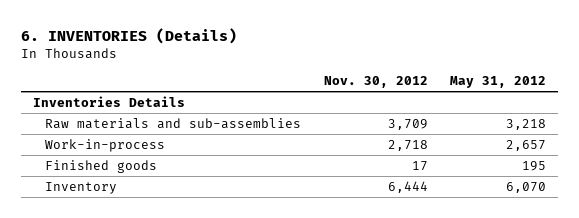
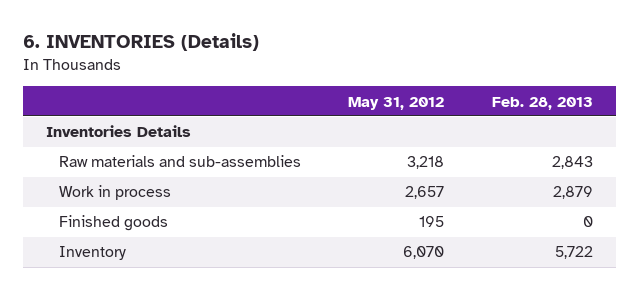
[323,76,428,89] Nov. 30, 2012 -> none
none -> [491,96,593,110] Feb. 28, 2013
[44,138,165,152] Work-in-process -> [59,185,172,201] Work in process

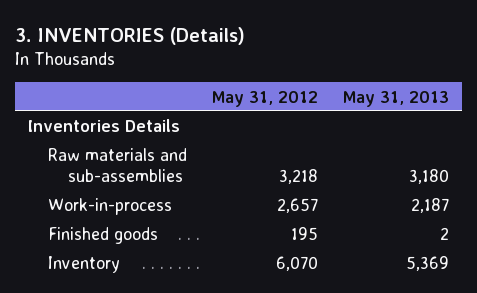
[22,32,259,51] 6. INVENTORIES (Details) -> [14,26,245,45] 3. INVENTORIES (Details)
[491,96,593,110] Feb. 28, 2013 -> none
none -> [343,90,450,107] May 31, 2013
[59,185,172,201] Work in process -> [47,198,172,216] Work-in-process

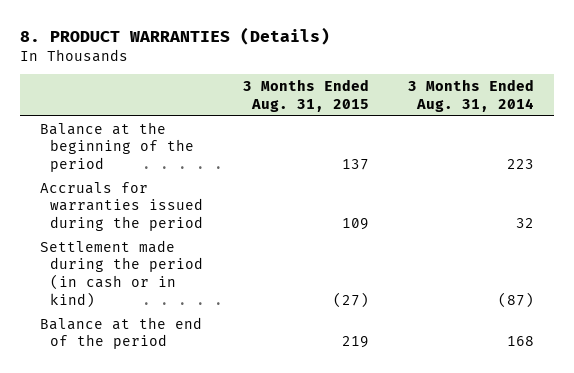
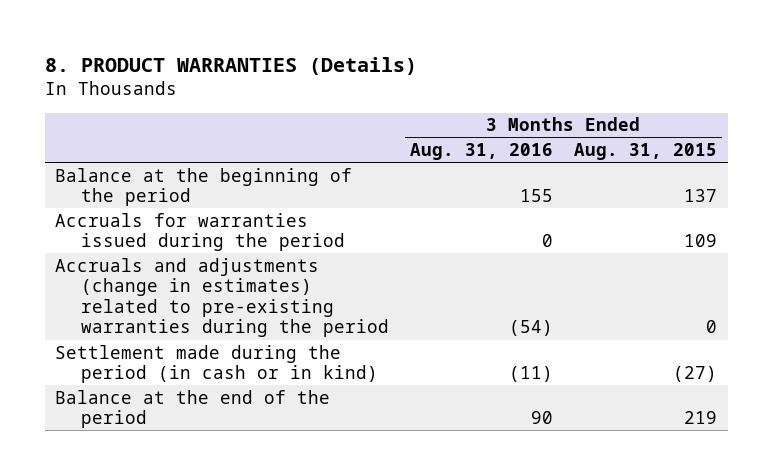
[408,79,535,112] 3 Months Ended Aug. 31, 2014 -> none
none -> [409,143,553,161] Aug. 31, 2016
none -> [55,257,389,338] Accruals and adjustments (change in estimates) related to pre-existing warranties during the period

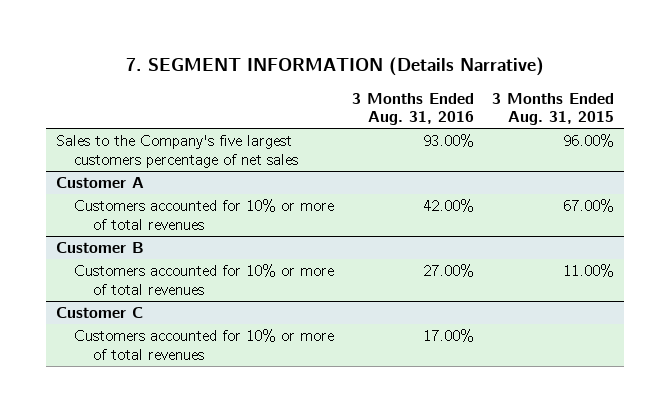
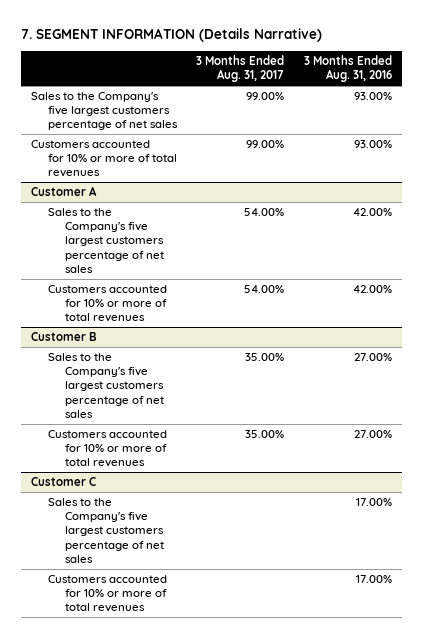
[492,92,615,126] 3 Months Ended Aug. 31, 2015 -> none
none -> [196,55,285,83] 3 Months Ended Aug. 31, 2017
none -> [31,140,177,178] Customers accounted for 10% or more of total revenues
none -> [47,208,164,273] Sales to the Company's five largest customers percentage of net sales
none -> [47,353,164,418] Sales to the Company's five largest customers percentage of net sales
none -> [47,498,164,563] Sales to the Company's five largest customers percentage of net sales

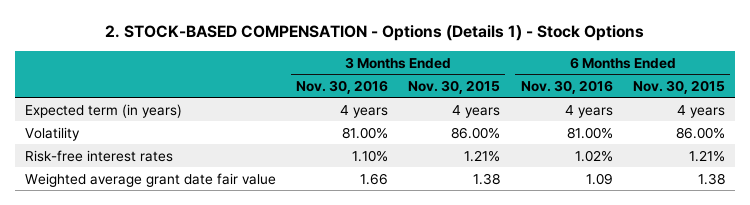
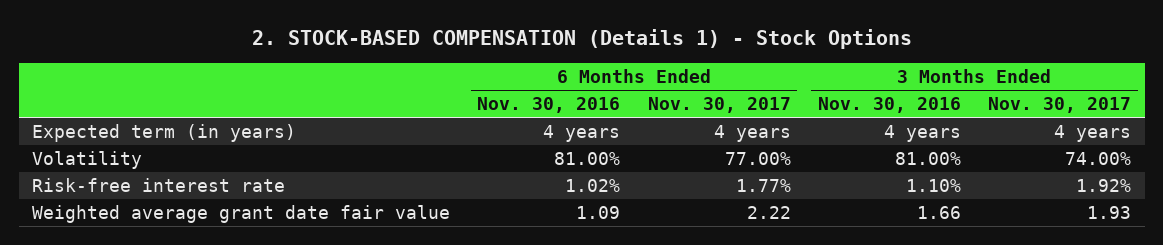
[104,24,644,41] 2. STOCK-BASED COMPENSATION - Options (Details 1) - Stock Options -> [251,29,912,50] 2. STOCK-BASED COMPENSATION (Details 1) - Stock Options
[408,79,501,94] Nov. 30, 2015 -> none
[632,79,725,94] Nov. 30, 2015 -> none
none -> [647,97,791,114] Nov. 30, 2017
none -> [987,97,1131,114] Nov. 30, 2017
[25,149,174,162] Risk-free interest rates -> [32,178,286,193] Risk-free interest rate

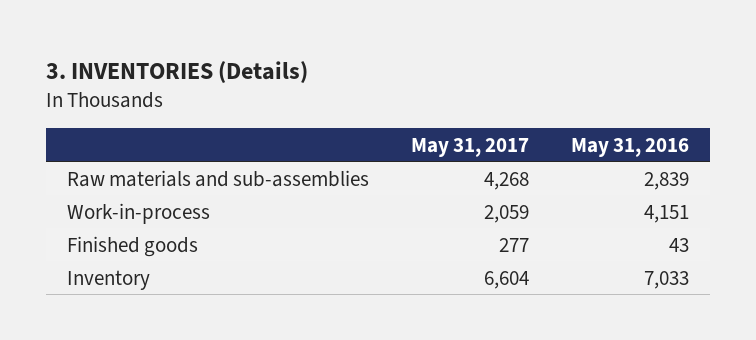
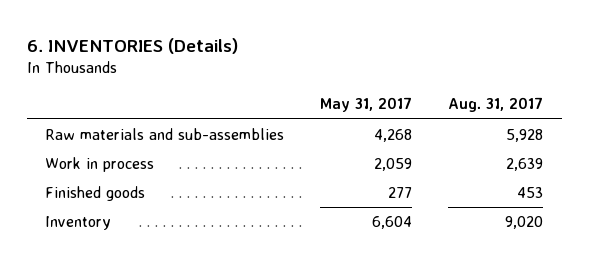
[46,60,309,83] 3. INVENTORIES (Details) -> [27,37,239,54] 6. INVENTORIES (Details)
[570,137,689,157] May 31, 2016 -> none
none -> [448,97,544,113] Aug. 31, 2017
[67,202,211,224] Work-in-process -> [45,157,155,173] Work in process

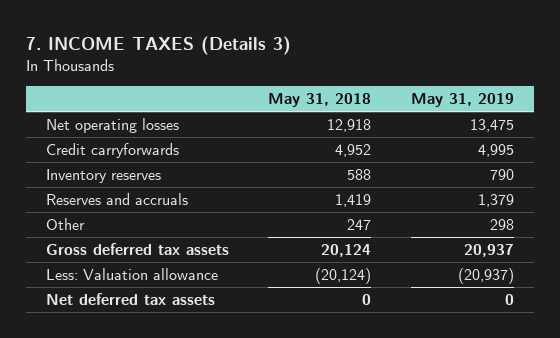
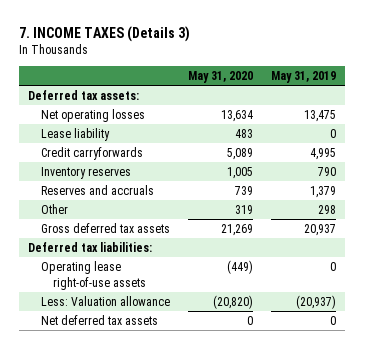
[268,92,372,107] May 31, 2018 -> none
none -> [188,71,254,84] May 31, 2020
none -> [28,89,140,100] Deferred tax assets:
none -> [40,127,110,141] Lease liability
none -> [28,241,153,252] Deferred tax liabilities:
none -> [40,260,147,290] Operating lease right-of-use assets

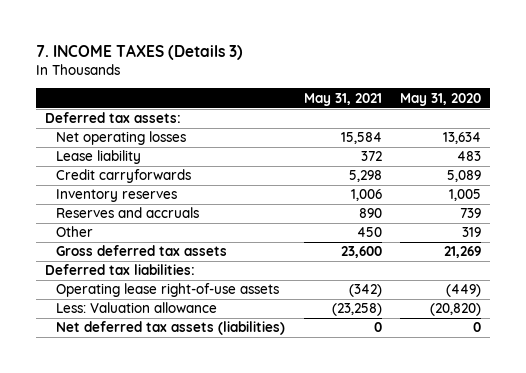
[271,71,337,84] May 31, 2019 -> none
none -> [303,92,382,106] May 31, 2021
[40,314,158,325] Net deferred tax assets -> [56,321,286,336] Net deferred tax assets (liabilities)

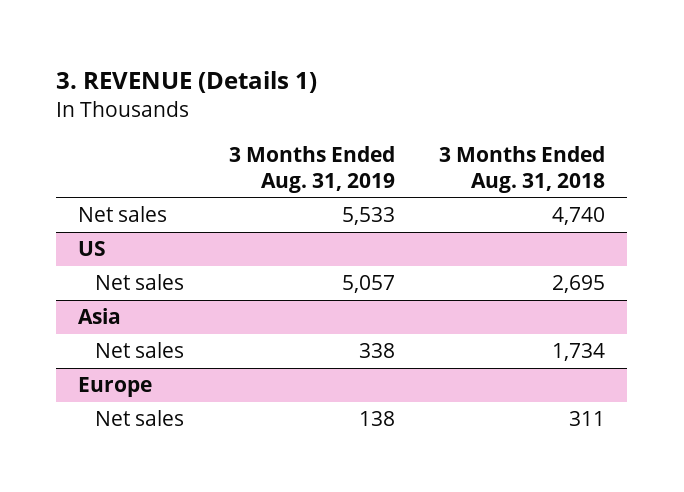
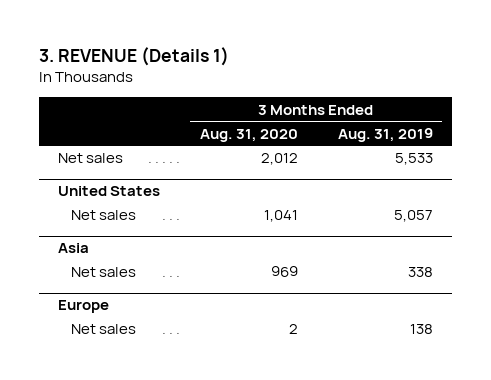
[439,146,606,193] 3 Months Ended Aug. 31, 2018 -> none
none -> [199,128,298,142] Aug. 31, 2020
[78,241,107,257] US -> [58,186,161,197] United States

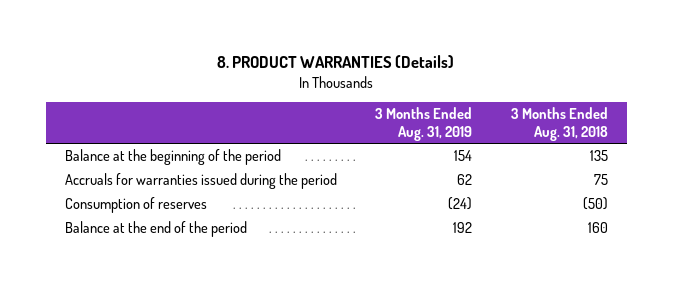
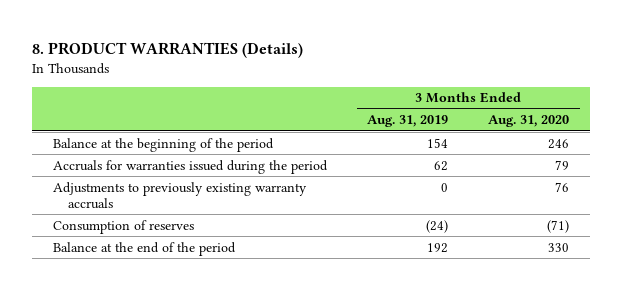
[510,107,608,141] 3 Months Ended Aug. 31, 2018 -> none
none -> [488,115,570,128] Aug. 31, 2020
none -> [52,181,307,209] Adjustments to previously existing warranty accruals

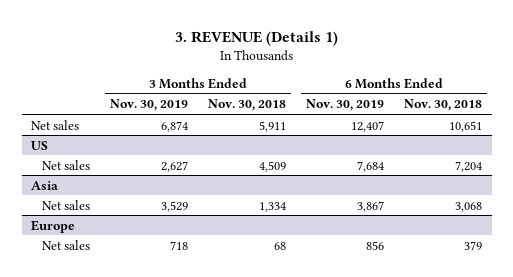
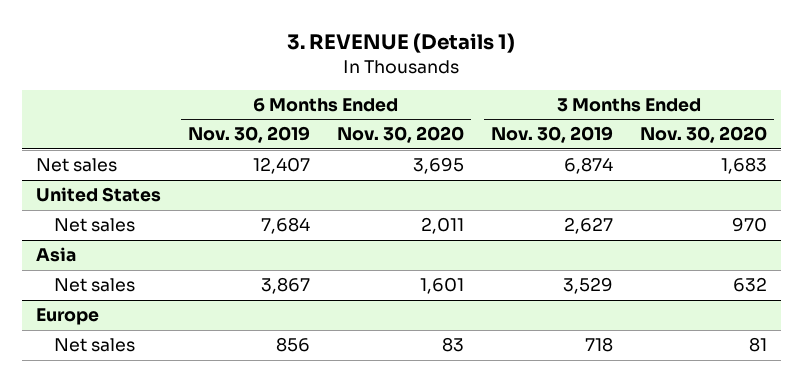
[208,99,287,112] Nov. 30, 2018 -> none
[403,99,482,112] Nov. 30, 2018 -> none
none -> [336,126,464,144] Nov. 30, 2020
none -> [640,126,768,144] Nov. 30, 2020
[31,140,49,150] US -> [35,187,161,203] United States

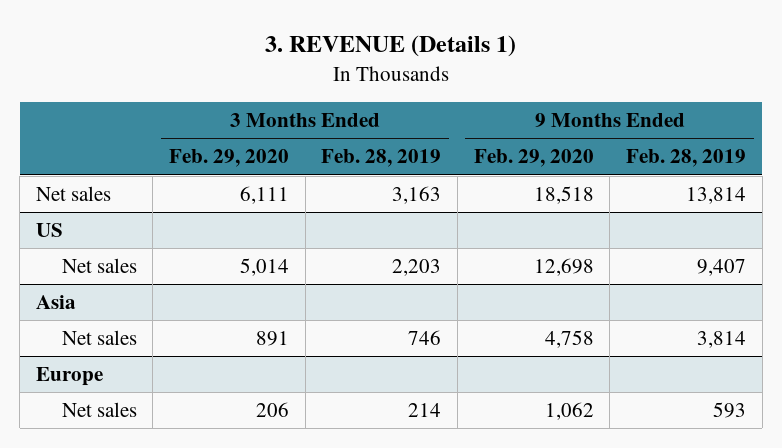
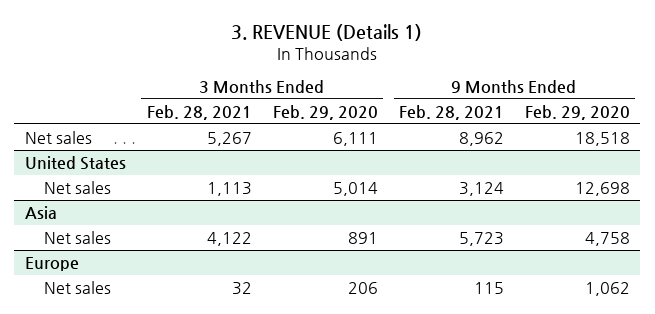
[321,149,442,168] Feb. 28, 2019 -> none
[625,149,746,168] Feb. 28, 2019 -> none
none -> [146,104,252,120] Feb. 28, 2021
none -> [398,104,504,120] Feb. 28, 2021
[35,223,63,238] US -> [24,155,126,170] United States

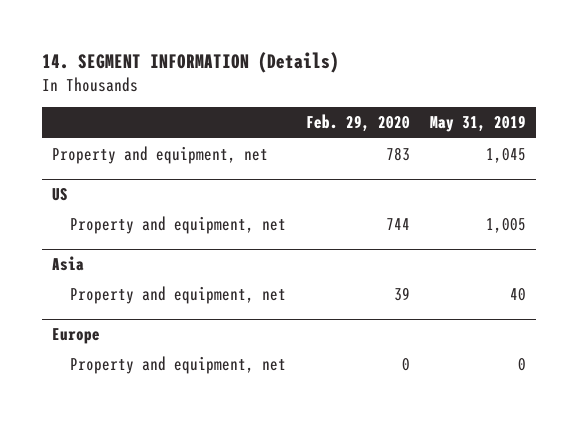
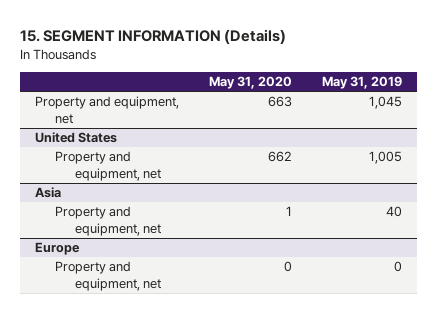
[41,51,339,73] 14. SEGMENT INFORMATION (Details) -> [20,28,287,44] 15. SEGMENT INFORMATION (Details)
[306,114,411,133] Feb. 29, 2020 -> none
none -> [208,76,292,90] May 31, 2020
[51,188,68,202] US -> [35,132,118,144] United States

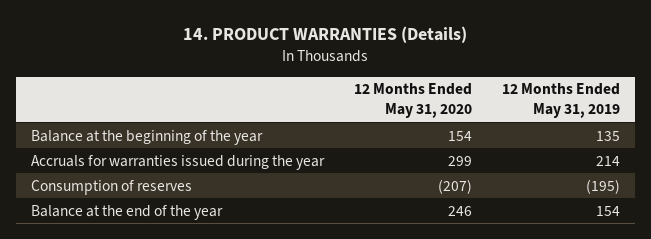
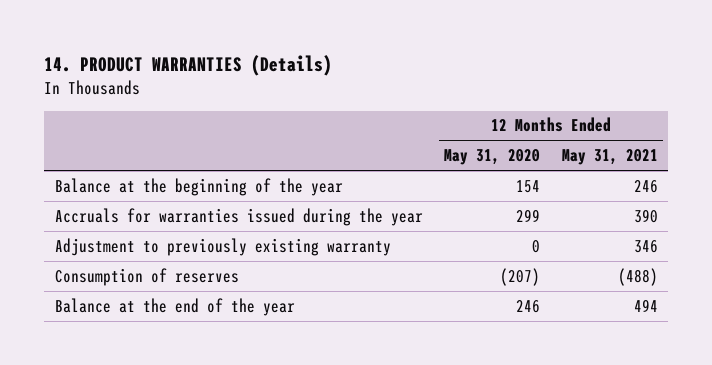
[502,83,621,119] 12 Months Ended May 31, 2019 -> none
none -> [561,149,658,166] May 31, 2021
none -> [54,237,391,256] Adjustment to previously existing warranty

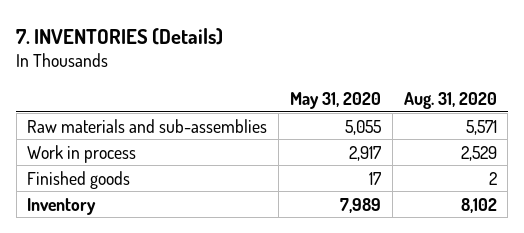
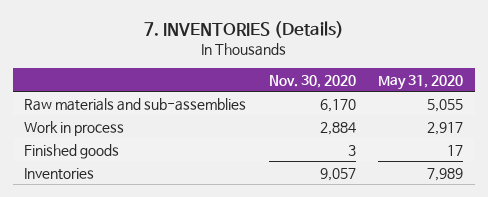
[403,91,497,109] Aug. 31, 2020 -> none
none -> [268,74,356,88] Nov. 30, 2020
[27,197,97,215] Inventory -> [24,167,95,180] Inventories

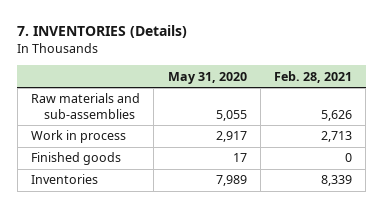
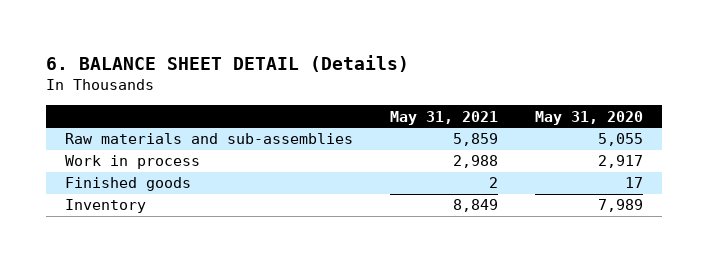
[17,25,188,39] 7. INVENTORIES (Details) -> [46,54,410,72] 6. BALANCE SHEET DETAIL (Details)
[274,70,353,83] Feb. 28, 2021 -> none
none -> [390,110,499,125] May 31, 2021
[30,174,98,185] Inventories -> [64,199,146,214] Inventory

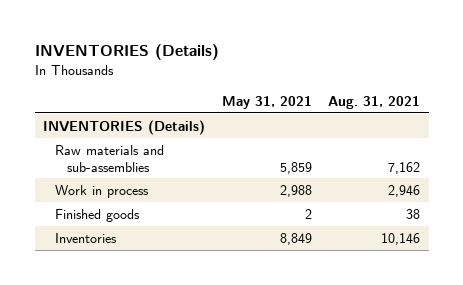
[46,54,410,72] 6. BALANCE SHEET DETAIL (Details) -> [34,44,219,61] INVENTORIES (Details)
[535,110,644,125] May 31, 2020 -> none
none -> [328,95,421,109] Aug. 31, 2021
none -> [42,119,205,135] INVENTORIES (Details)
[64,199,146,214] Inventory -> [54,232,117,243] Inventories

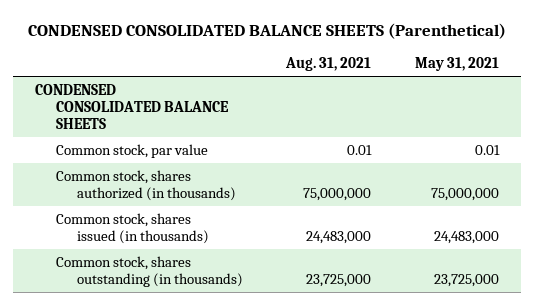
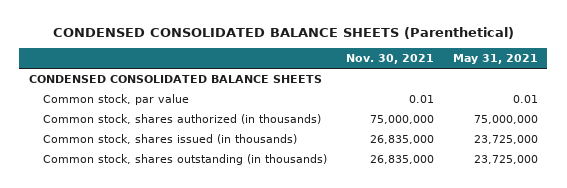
[285,57,372,72] Aug. 31, 2021 -> none
none -> [345,54,434,65] Nov. 30, 2021
[434,230,500,244] 24,483,000 -> [473,135,538,145] 23,725,000

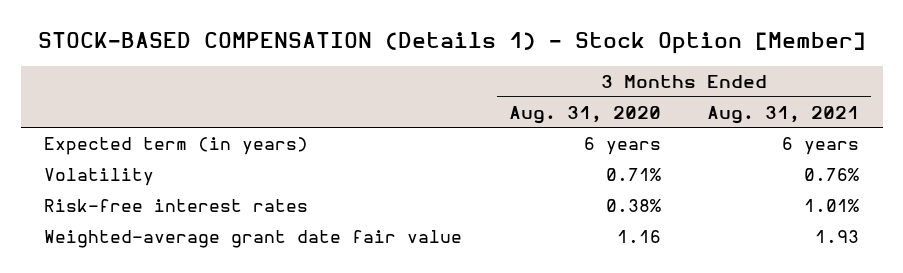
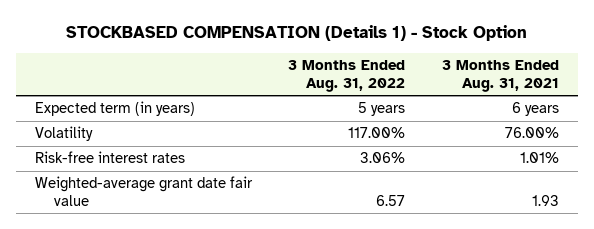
[37,31,866,54] STOCK-BASED COMPENSATION (Details 1) - Stock Option [Member] -> [65,25,527,42] STOCKBASED COMPENSATION (Details 1) - Stock Option
[508,105,661,124] Aug. 31, 2020 -> none
none -> [288,60,406,92] 3 Months Ended Aug. 31, 2022
[804,168,860,182] 0.76% -> [505,127,560,139] 76.00%

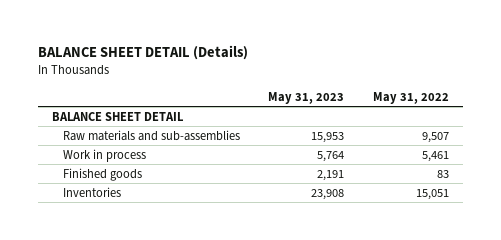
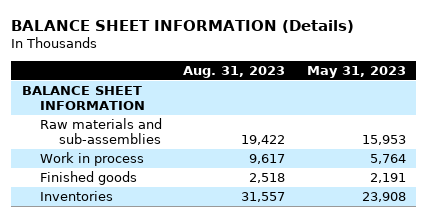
[38,45,249,61] BALANCE SHEET DETAIL (Details) -> [10,19,354,33] BALANCE SHEET INFORMATION (Details)
[372,91,449,104] May 31, 2022 -> none
none -> [183,66,286,79] Aug. 31, 2023
[52,111,185,121] BALANCE SHEET DETAIL -> [21,85,146,111] BALANCE SHEET INFORMATION

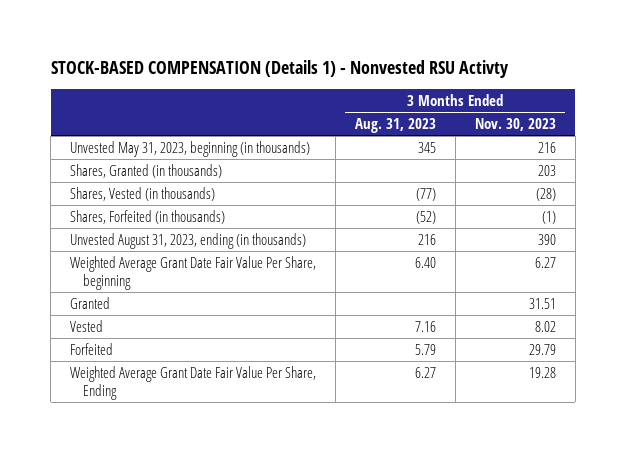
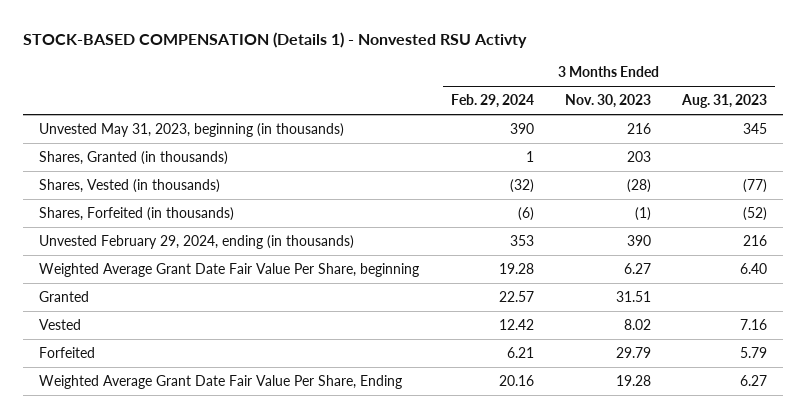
none -> [450,93,534,108] Feb. 29, 2024
[70,232,307,249] Unvested August 31, 2023, ending (in thousands) -> [39,234,355,249] Unvested February 29, 2024, ending (in thousands)

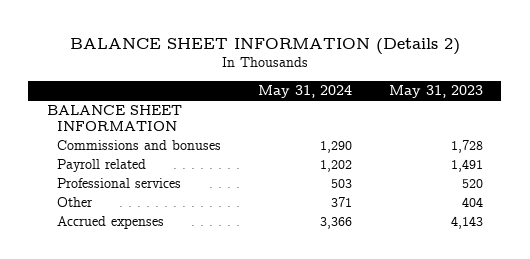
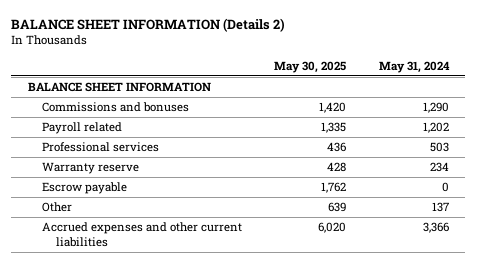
[388,85,483,99] May 31, 2023 -> none
none -> [274,60,347,73] May 30, 2025
none -> [41,162,139,175] Warranty reserve
none -> [41,182,127,195] Escrow payable
[331,197,353,208] 371 -> [431,202,449,213] 137
[57,216,165,230] Accrued expenses -> [41,222,242,247] Accrued expenses and other current liabilities

